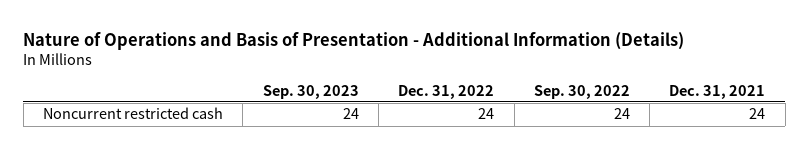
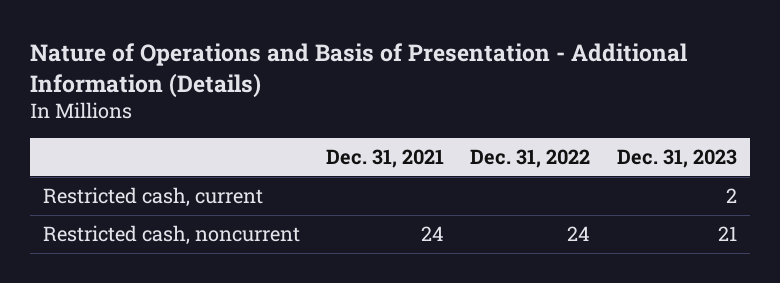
[262,84,359,99] Sep. 30, 2023 -> none
[533,84,630,99] Sep. 30, 2022 -> none
none -> [616,149,737,169] Dec. 31, 2023
none -> [42,186,263,207] Restricted cash, current
[43,107,224,120] Noncurrent restricted cash -> [42,224,300,245] Restricted cash, noncurrent

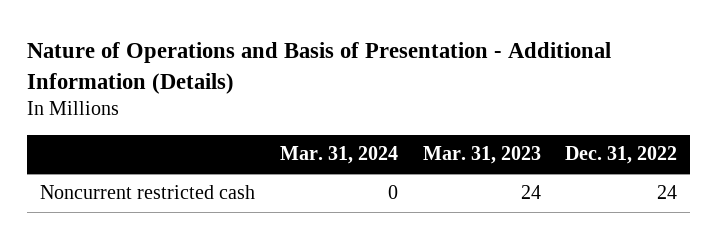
[326,149,445,169] Dec. 31, 2021 -> none
[616,149,737,169] Dec. 31, 2023 -> none
none -> [279,146,398,165] Mar. 31, 2024
none -> [422,146,541,165] Mar. 31, 2023
[42,186,263,207] Restricted cash, current -> none
[42,224,300,245] Restricted cash, noncurrent -> [39,185,255,200] Noncurrent restricted cash

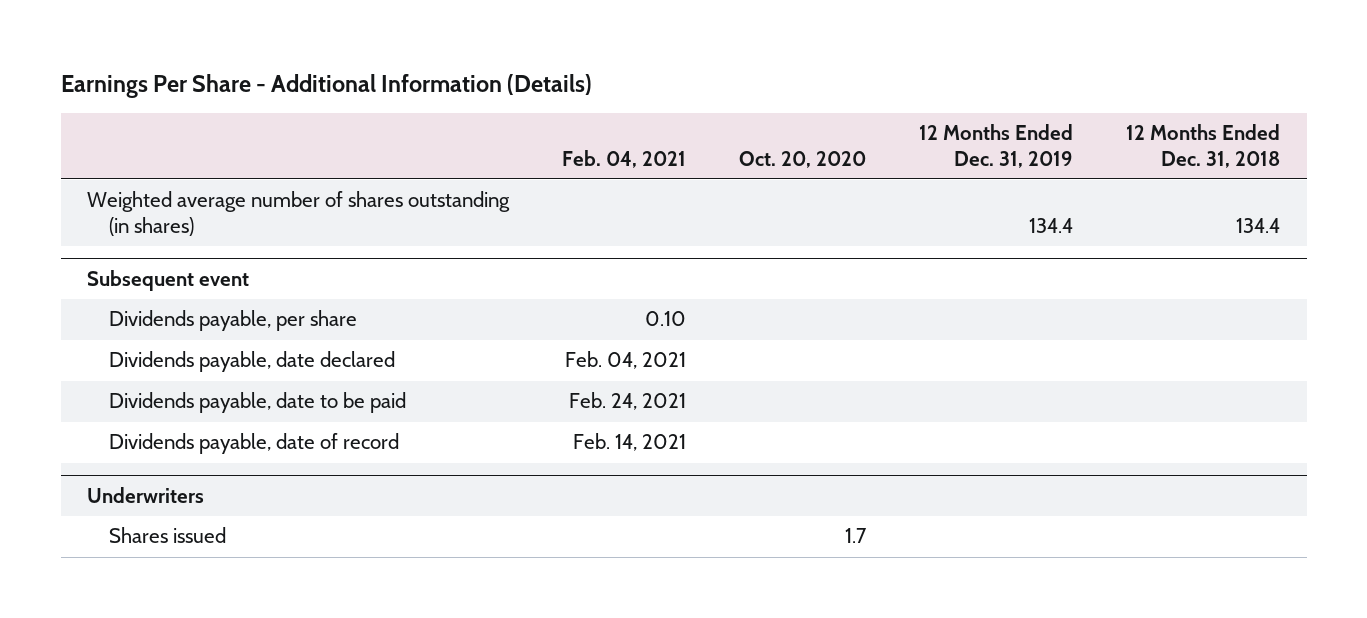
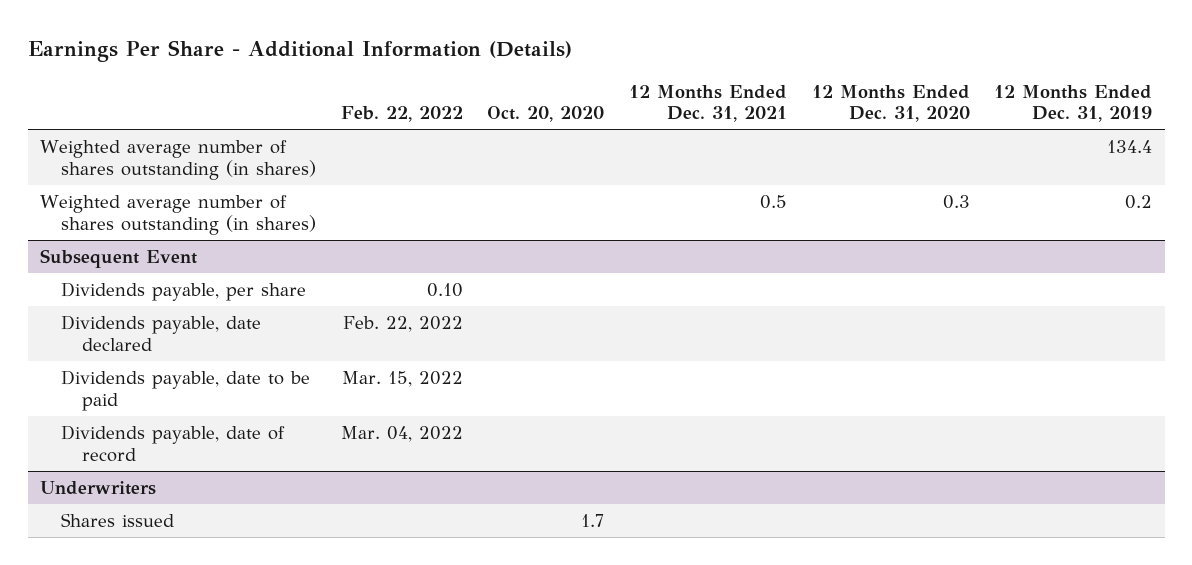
[562,149,687,168] Feb. 04, 2021 -> none
[1126,124,1281,168] 12 Months Ended Dec. 31, 2018 -> none
none -> [340,106,463,123] Feb. 22, 2022
none -> [628,84,787,123] 12 Months Ended Dec. 31, 2021
none -> [811,84,970,123] 12 Months Ended Dec. 31, 2020
none -> [39,195,316,235] Weighted average number of shares outstanding (in shares)
[87,270,250,292] Subsequent event -> [39,249,197,269] Subsequent Event

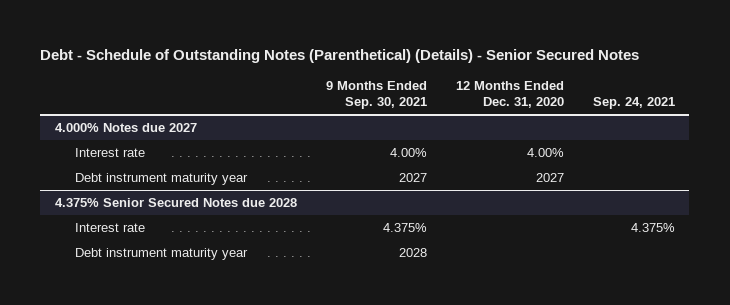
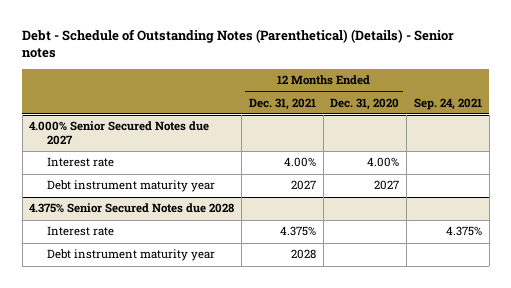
[40,49,640,64] Debt - Schedule of Outstanding Notes (Parenthetical) (Details) - Senior Secured Notes -> [22,28,455,59] Debt - Schedule of Outstanding Notes (Parenthetical) (Details) - Senior notes
[325,81,427,109] 9 Months Ended Sep. 30, 2021 -> none
none -> [248,97,316,110] Dec. 31, 2021
[54,123,197,133] 4.000% Notes due 2027 -> [29,121,210,146] 4.000% Senior Secured Notes due 2027

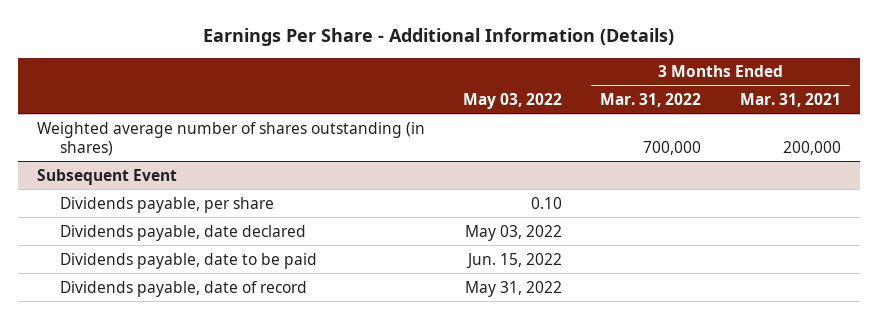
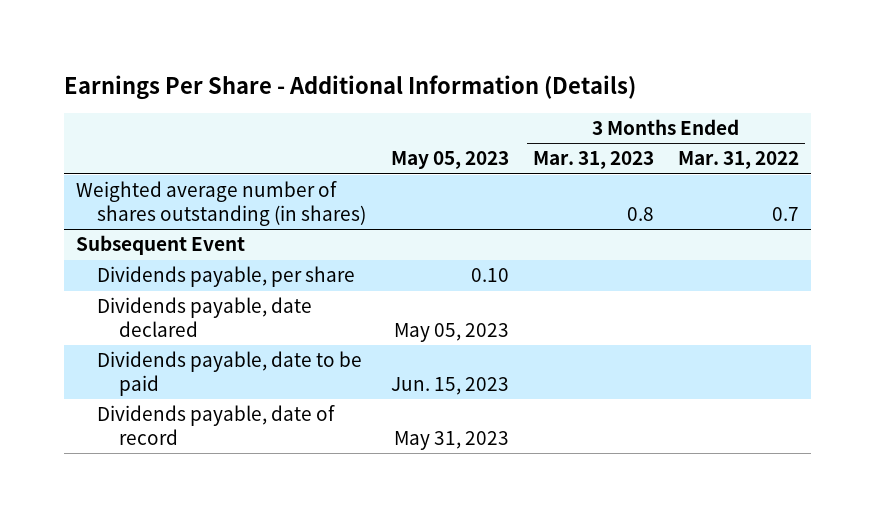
[463,93,563,110] May 03, 2022 -> none
[739,93,841,108] Mar. 31, 2021 -> none
none -> [390,151,509,170] May 05, 2023
none -> [532,151,654,170] Mar. 31, 2023
[643,141,702,156] 700,000 -> [771,206,799,221] 0.7

